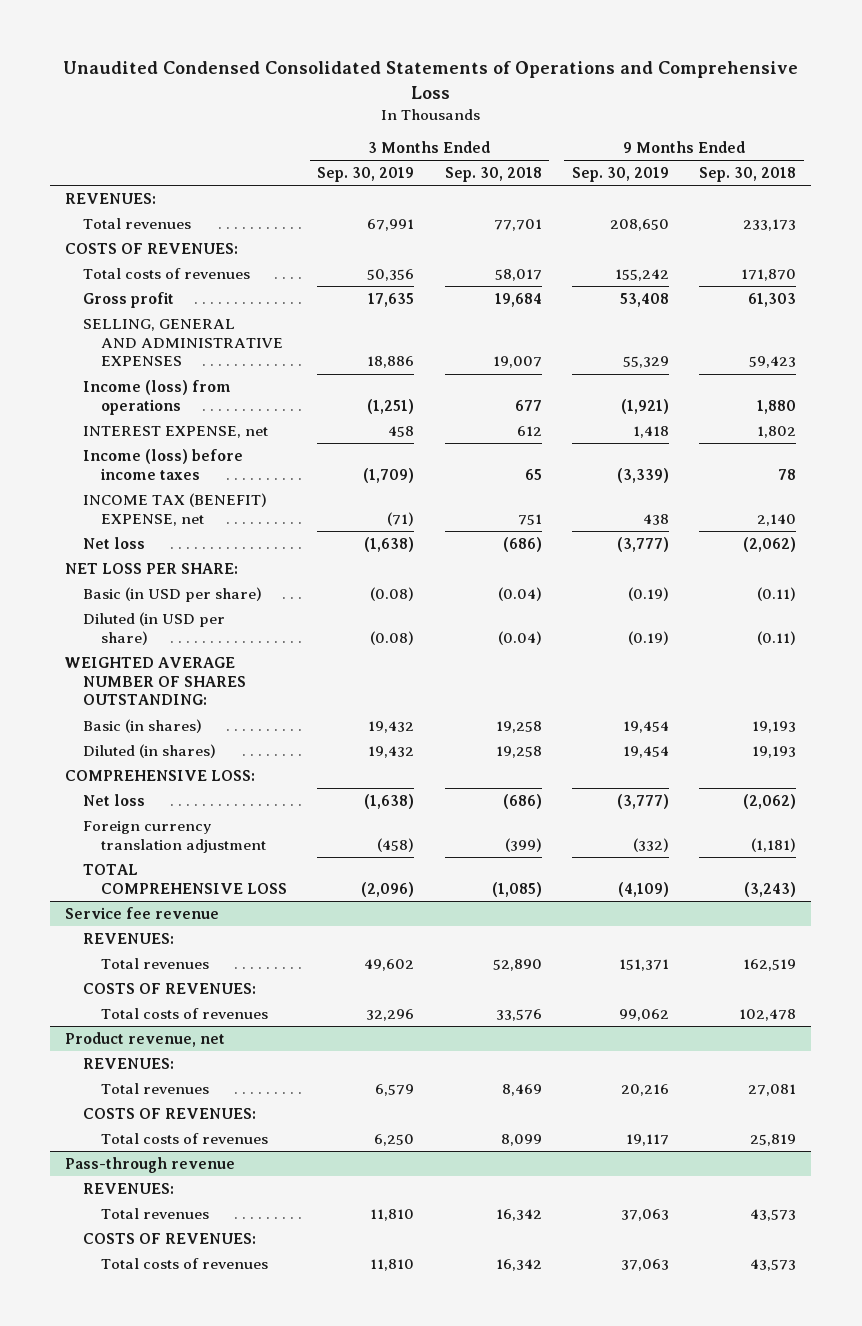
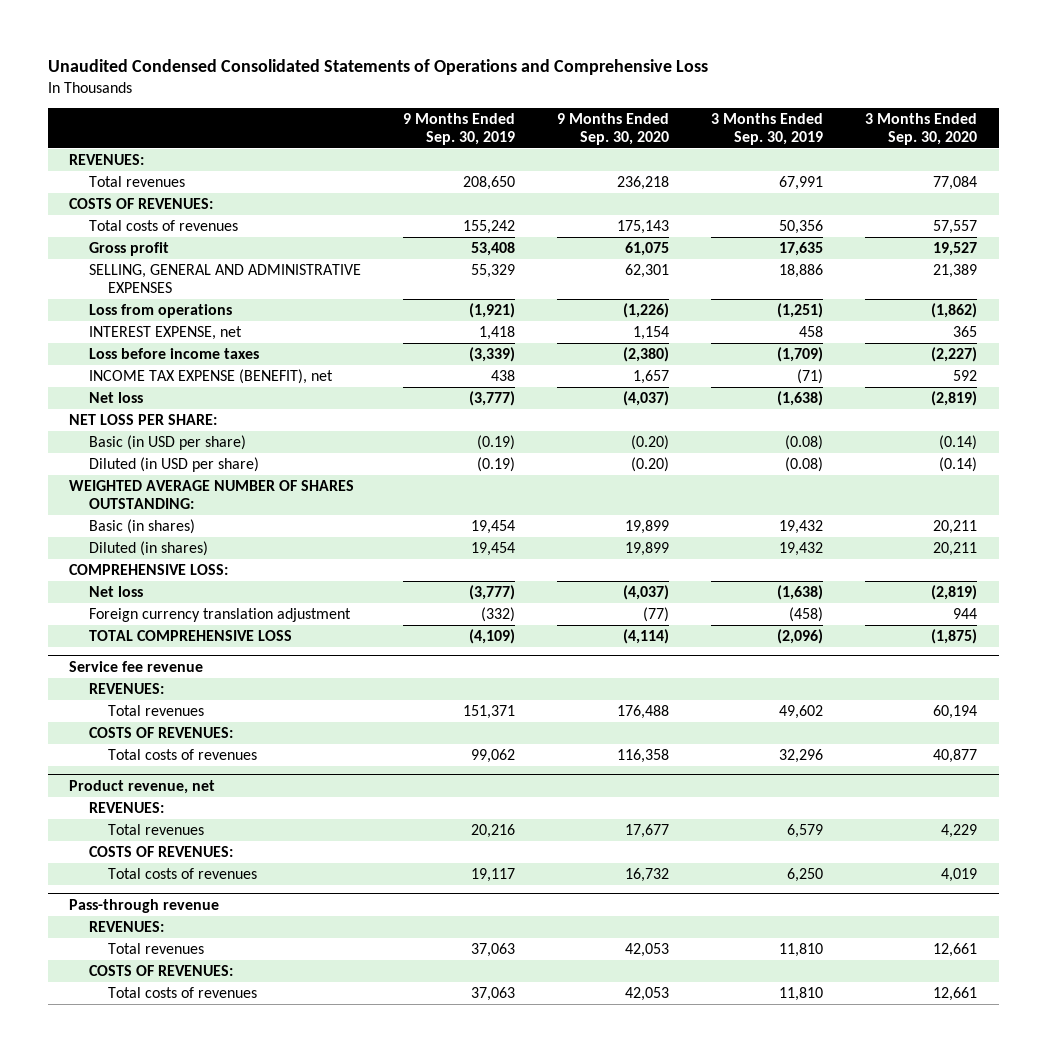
[444,167,542,183] Sep. 30, 2018 -> none
[699,167,797,183] Sep. 30, 2018 -> none
none -> [557,113,670,145] 9 Months Ended Sep. 30, 2020
none -> [865,113,978,145] 3 Months Ended Sep. 30, 2020
[83,379,232,415] Income (loss) from operations -> [88,303,232,318] Loss from operations
[83,448,244,480] Income (loss) before income taxes -> [88,347,259,359] Loss before income taxes
[83,492,268,526] INCOME TAX (BENEFIT) EXPENSE, net -> [88,368,333,384] INCOME TAX EXPENSE (BENEFIT), net

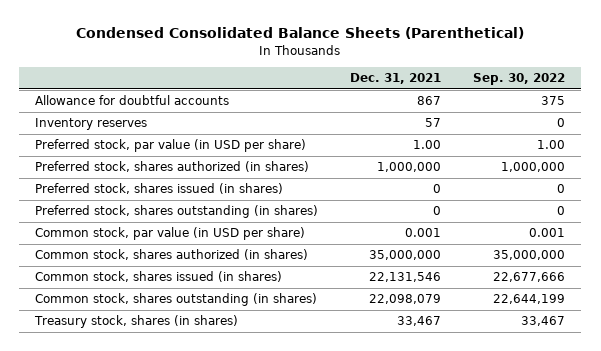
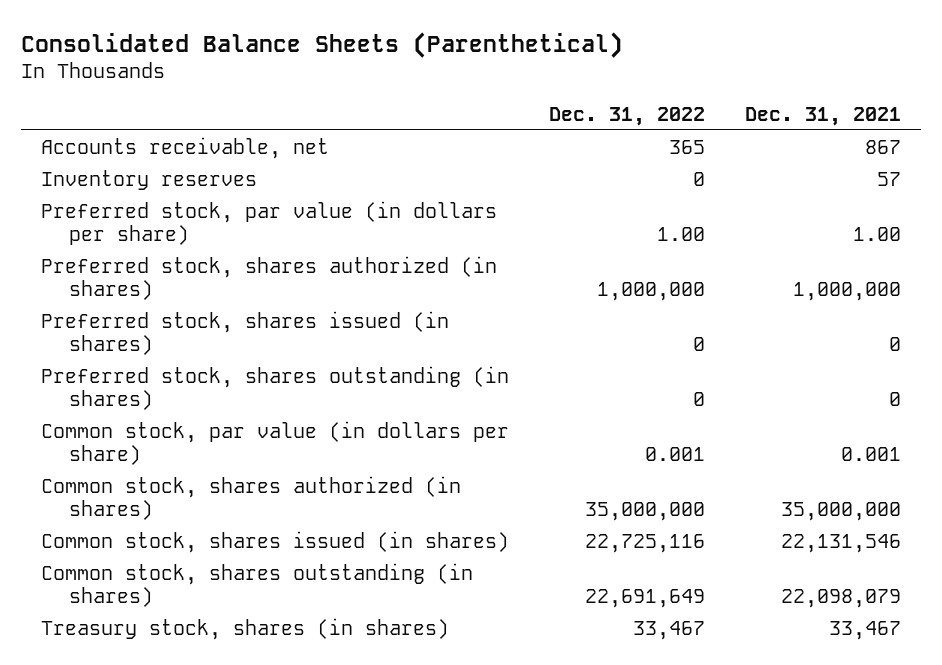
[76,27,525,40] Condensed Consolidated Balance Sheets (Parenthetical) -> [20,31,623,58] Consolidated Balance Sheets (Parenthetical)
[473,73,566,86] Sep. 30, 2022 -> none
none -> [549,107,706,127] Dec. 31, 2022
[35,95,230,106] Allowance for doubtful accounts -> [40,136,329,159] Accounts receivable, net
[35,139,307,153] Preferred stock, par value (in USD per share) -> [40,200,497,245] Preferred stock, par value (in dollars per share)
[35,227,306,241] Common stock, par value (in USD per share) -> [40,420,509,465] Common stock, par value (in dollars per share)

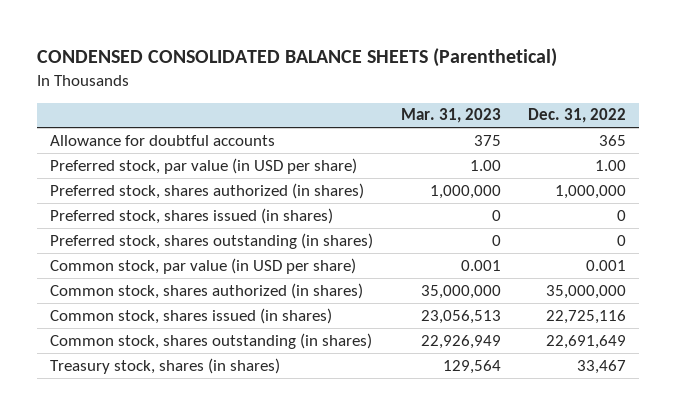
[20,31,623,58] Consolidated Balance Sheets (Parenthetical) -> [36,48,557,68] CONDENSED CONSOLIDATED BALANCE SHEETS (Parenthetical)
[745,107,902,127] Dec. 31, 2021 -> none
none -> [400,108,501,124] Mar. 31, 2023
[40,169,257,190] Inventory reserves -> none
[40,136,329,159] Accounts receivable, net -> [50,134,276,146] Allowance for doubtful accounts
[40,200,497,245] Preferred stock, par value (in dollars per share) -> [50,157,358,174] Preferred stock, par value (in USD per share)
[40,420,509,465] Common stock, par value (in dollars per share) -> [50,257,357,274] Common stock, par value (in USD per share)

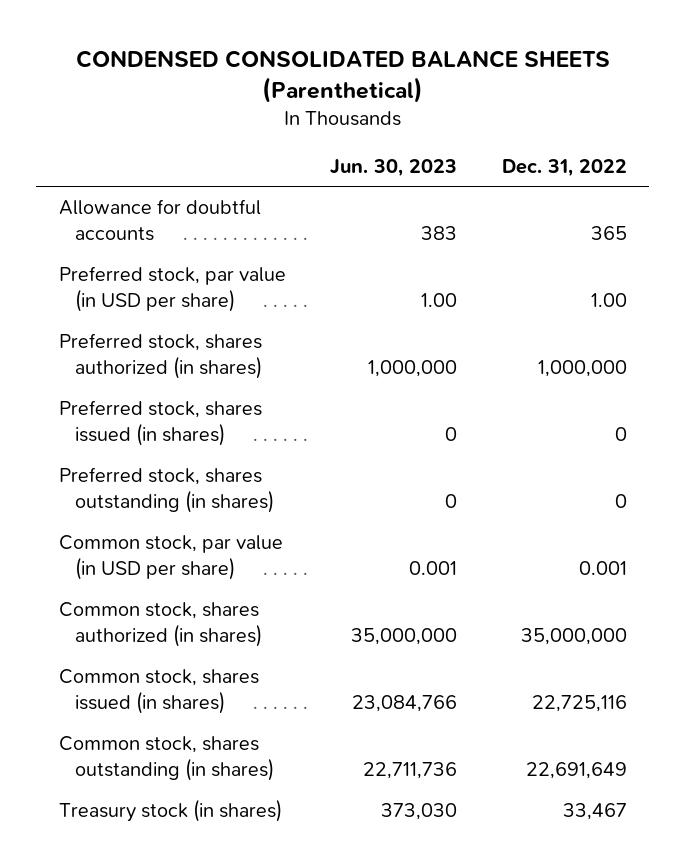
[400,108,501,124] Mar. 31, 2023 -> none
none -> [330,158,458,177] Jun. 30, 2023
[50,357,281,374] Treasury stock, shares (in shares) -> [58,799,282,823] Treasury stock (in shares)

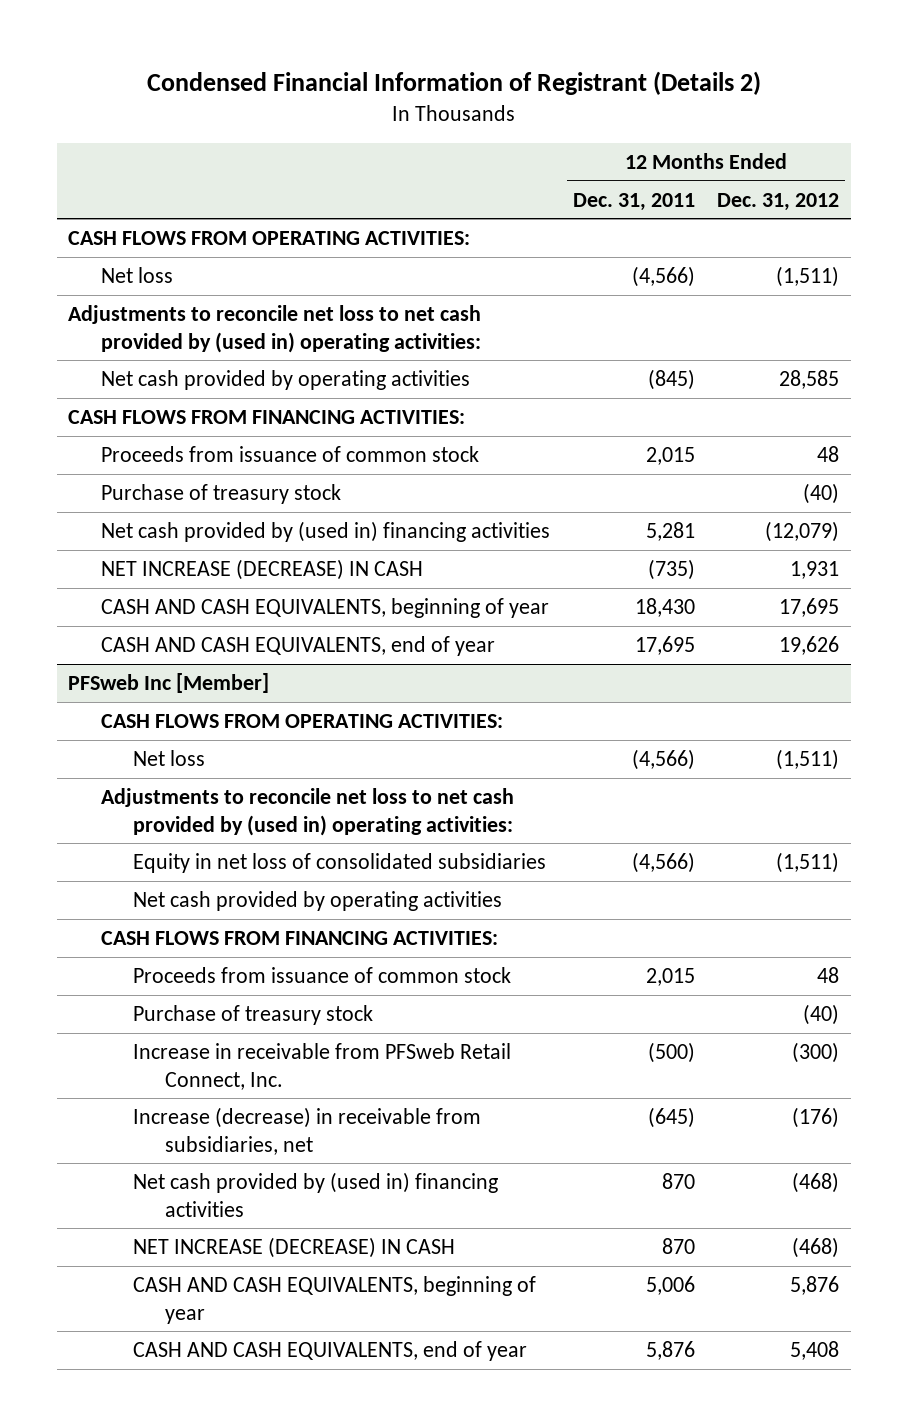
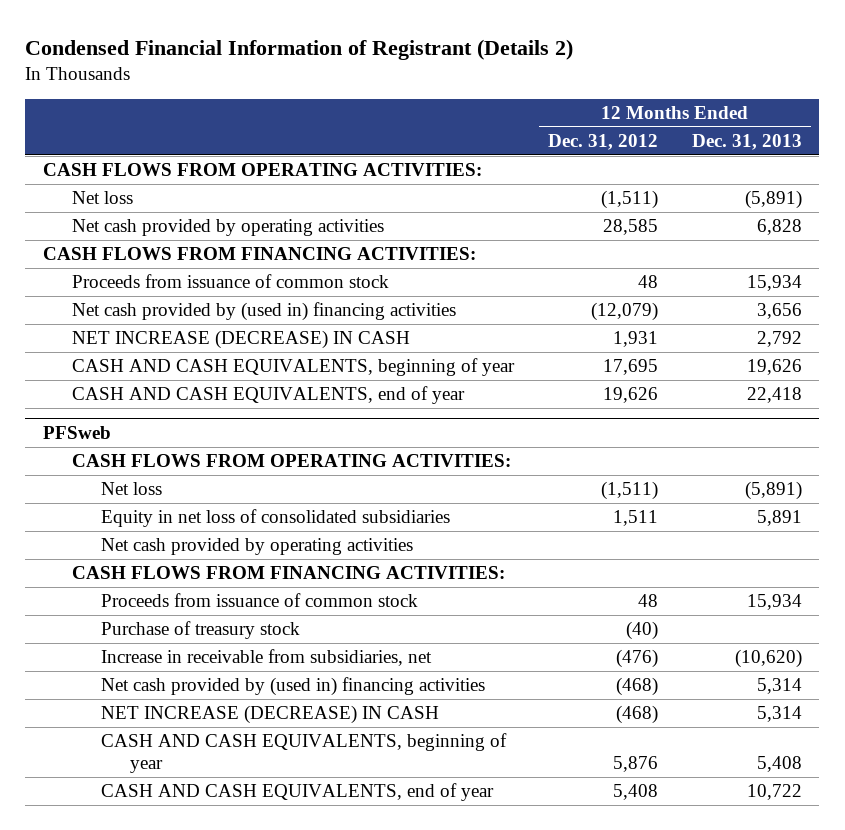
[572,192,695,211] Dec. 31, 2011 -> none
none -> [692,134,803,151] Dec. 31, 2013
[68,304,482,353] Adjustments to reconcile net loss to net cash provided by (used in) operating activities: -> none
[100,483,341,504] Purchase of treasury stock -> none
[68,672,270,693] PFSweb Inc [Member] -> none
none -> [42,425,111,439] PFSweb
[100,787,514,836] Adjustments to reconcile net loss to net cash provided by (used in) operating activities: -> none
[776,851,840,873] (1,511) -> [612,510,658,527] 1,511
[132,1042,511,1090] Increase in receivable from PFSweb Retail Connect, Inc. -> none
[132,1106,481,1155] Increase (decrease) in receivable from subsidiaries, net -> [100,649,432,667] Increase in receivable from subsidiaries, net
[792,1106,840,1128] (176) -> [615,649,658,669] (476)

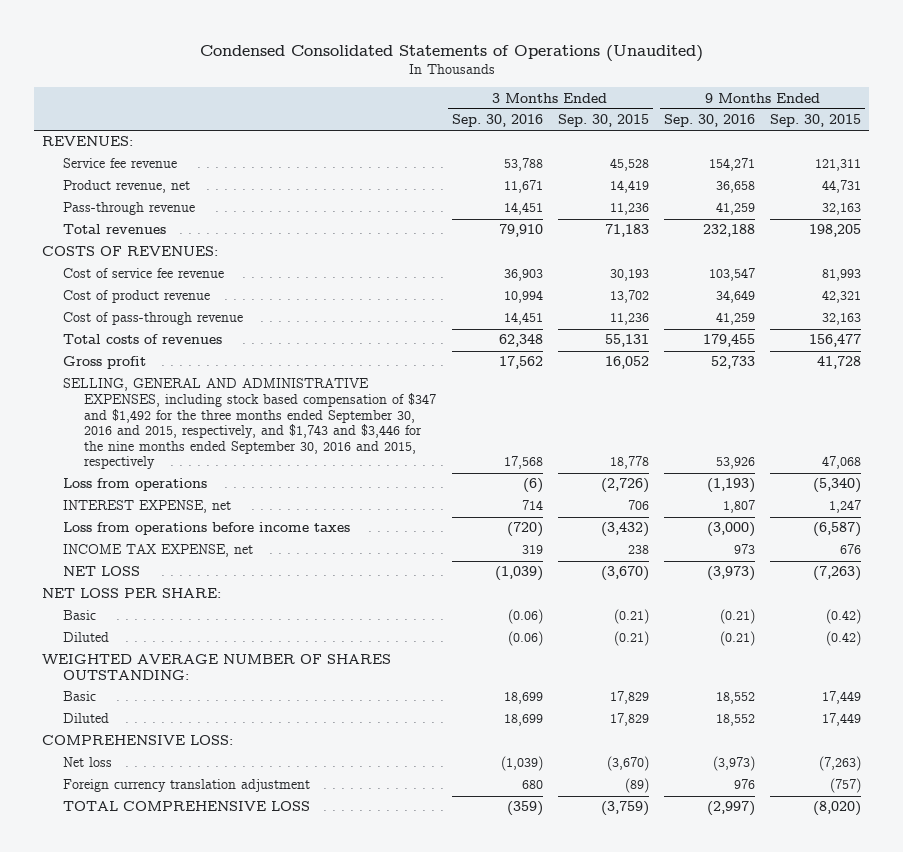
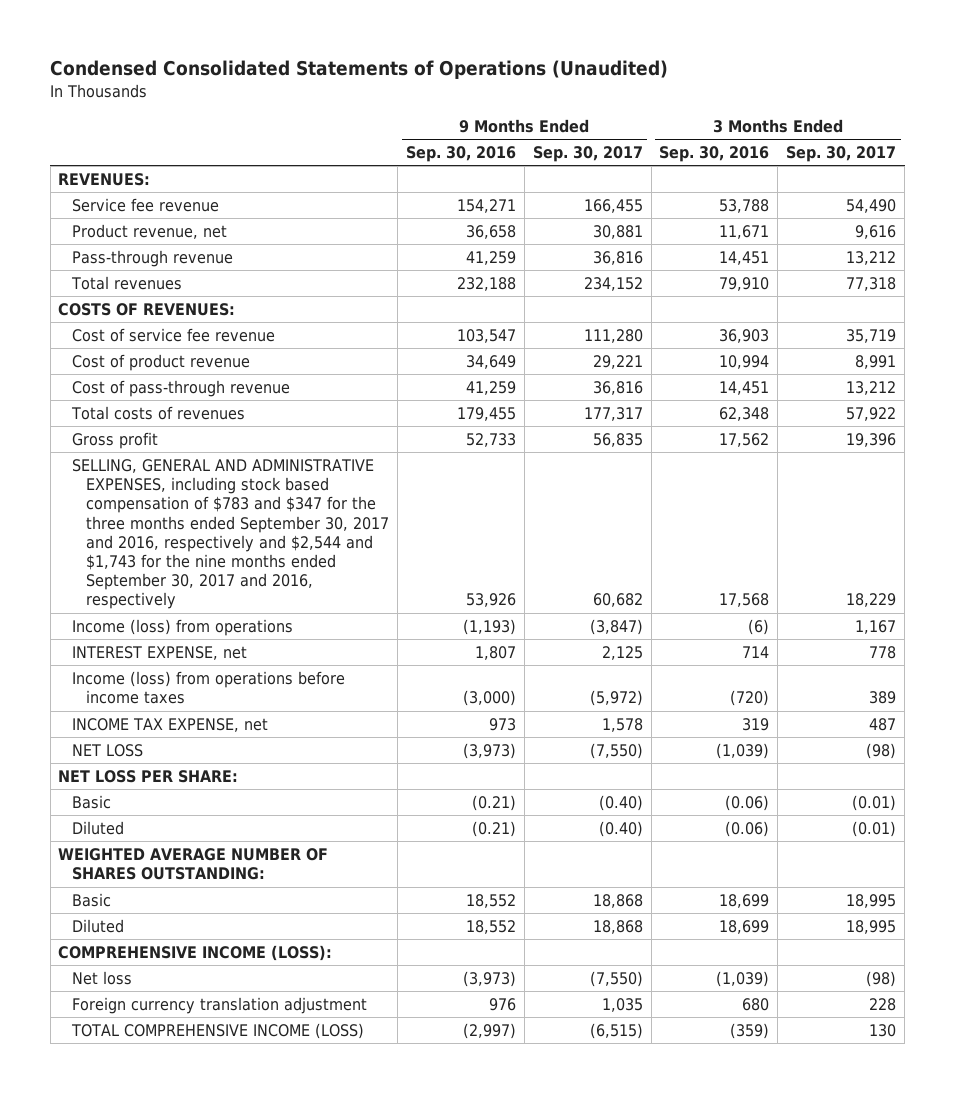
[557,114,649,128] Sep. 30, 2015 -> none
[770,114,862,128] Sep. 30, 2015 -> none
none -> [532,146,643,163] Sep. 30, 2017
none -> [786,146,897,163] Sep. 30, 2017
[63,378,437,470] SELLING, GENERAL AND ADMINISTRATIVE EXPENSES, including stock based compensation of $347 and $1,492 for the three months ended September 30, 2016 and 2015, respectively, and $1,743 and $3,446 for the nine months ended September 30, 2016 and 2015, respectively -> [72,459,390,610] SELLING, GENERAL AND ADMINISTRATIVE EXPENSES, including stock based compensation of $783 and $347 for the three months ended September 30, 2017 and 2016, respectively and $2,544 and $1,743 for the nine months ended September 30, 2017 and 2016, respectively
[63,478,208,492] Loss from operations -> [72,619,294,637] Income (loss) from operations
[63,522,351,536] Loss from operations before income taxes -> [72,671,346,705] Income (loss) from operations before income taxes
[42,735,234,746] COMPREHENSIVE LOSS: -> [58,945,333,962] COMPREHENSIVE INCOME (LOSS):
[63,801,311,812] TOTAL COMPREHENSIVE LOSS -> [71,1023,365,1040] TOTAL COMPREHENSIVE INCOME (LOSS)

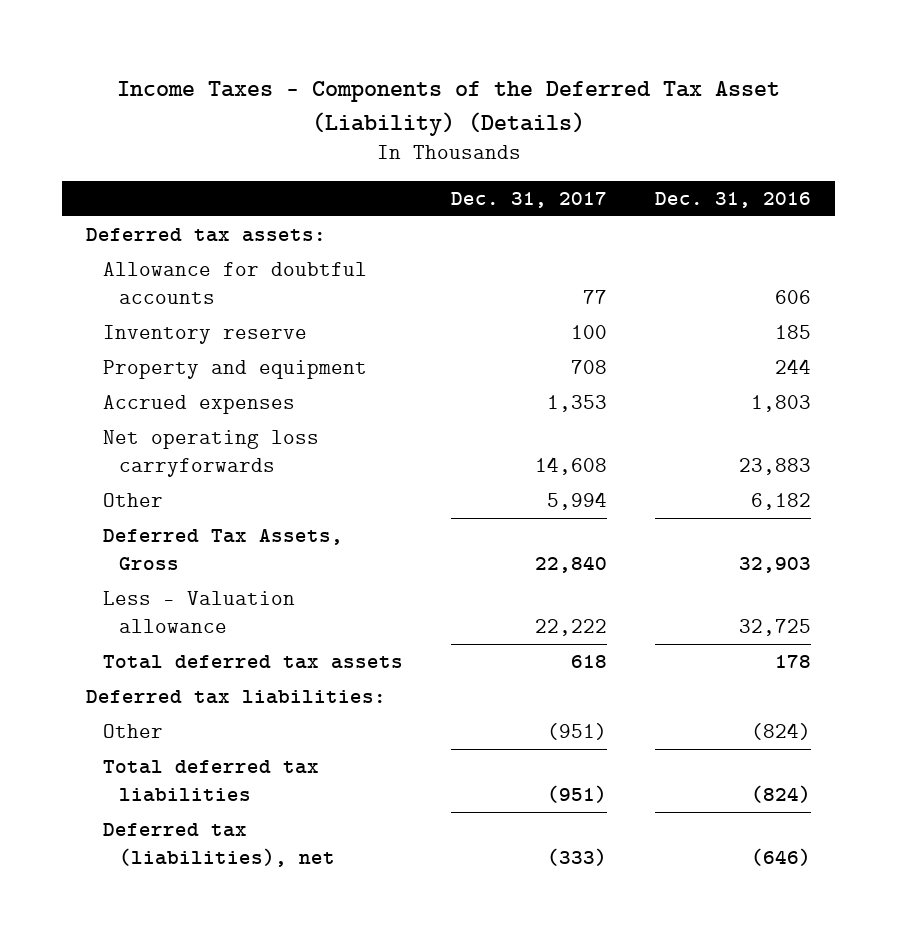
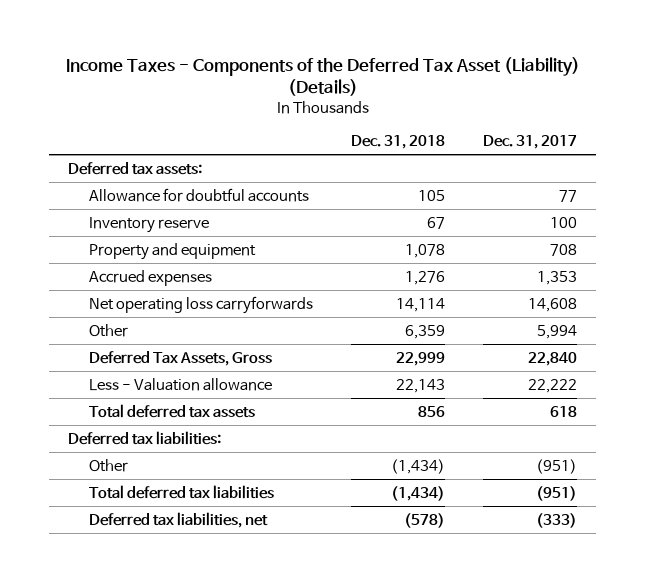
[655,192,812,209] Dec. 31, 2016 -> none
none -> [350,134,445,149] Dec. 31, 2018
[102,822,336,867] Deferred tax (liabilities), net -> [88,511,268,528] Deferred tax liabilities, net

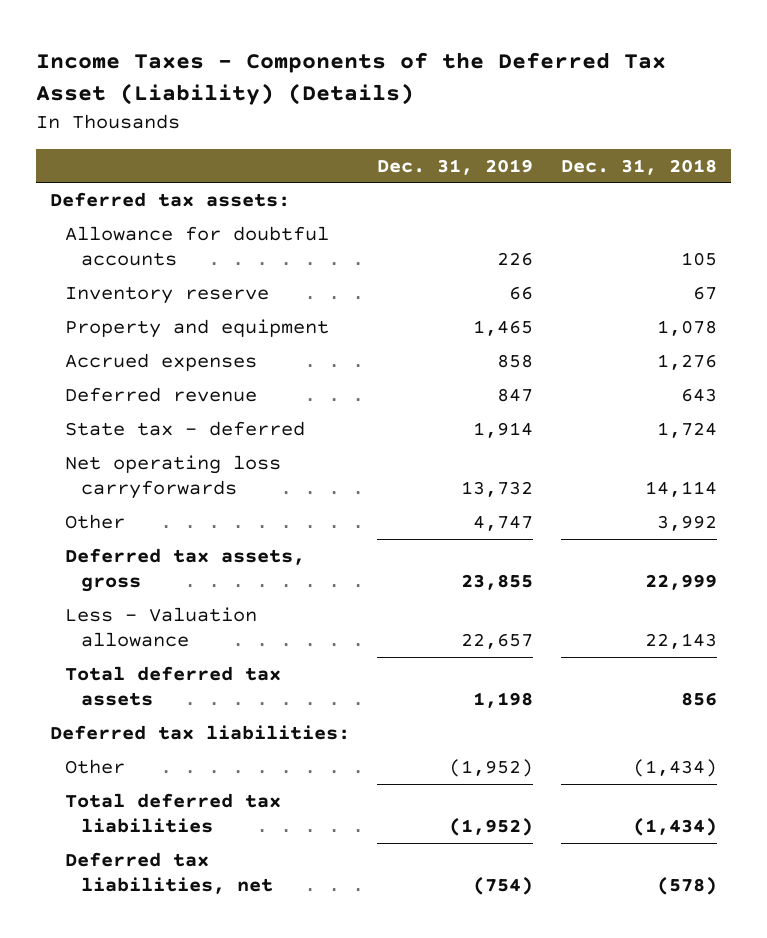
[483,134,578,149] Dec. 31, 2017 -> none
none -> [377,158,534,175] Dec. 31, 2019
none -> [65,387,258,403] Deferred revenue
none -> [65,421,306,437] State tax - deferred
[404,324,445,339] 6,359 -> [657,515,718,532] 3,992
[88,350,272,366] Deferred Tax Assets, Gross -> [65,548,306,593] Deferred tax assets, gross

